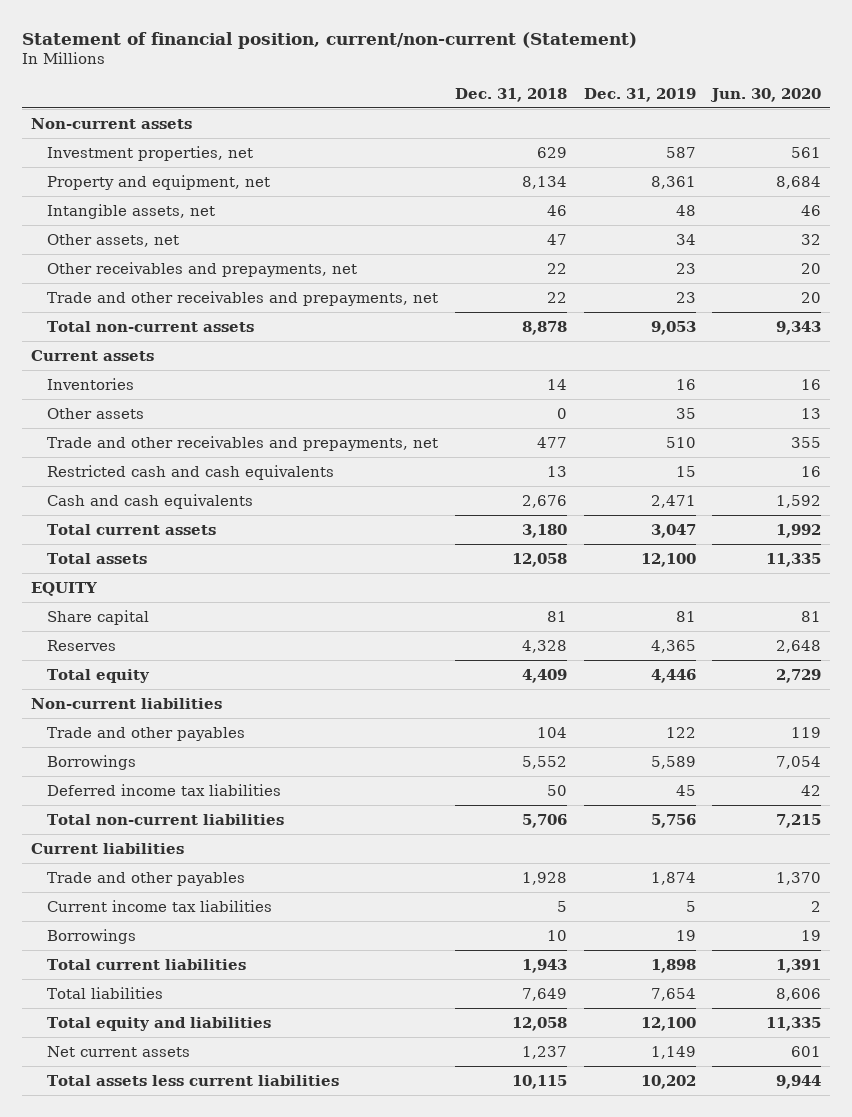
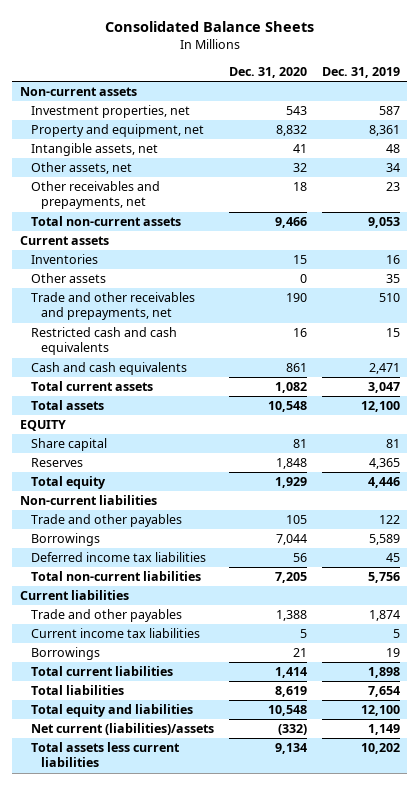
[22,31,638,49] Statement of financial position, current/non-current (Statement) -> [104,21,314,33] Consolidated Balance Sheets
[454,87,567,102] Dec. 31, 2018 -> none
[710,87,822,102] Jun. 30, 2020 -> none
none -> [228,67,307,79] Dec. 31, 2020
[47,290,439,306] Trade and other receivables and prepayments, net -> none
[47,1045,191,1057] Net current assets -> [30,723,214,736] Net current (liabilities)/assets

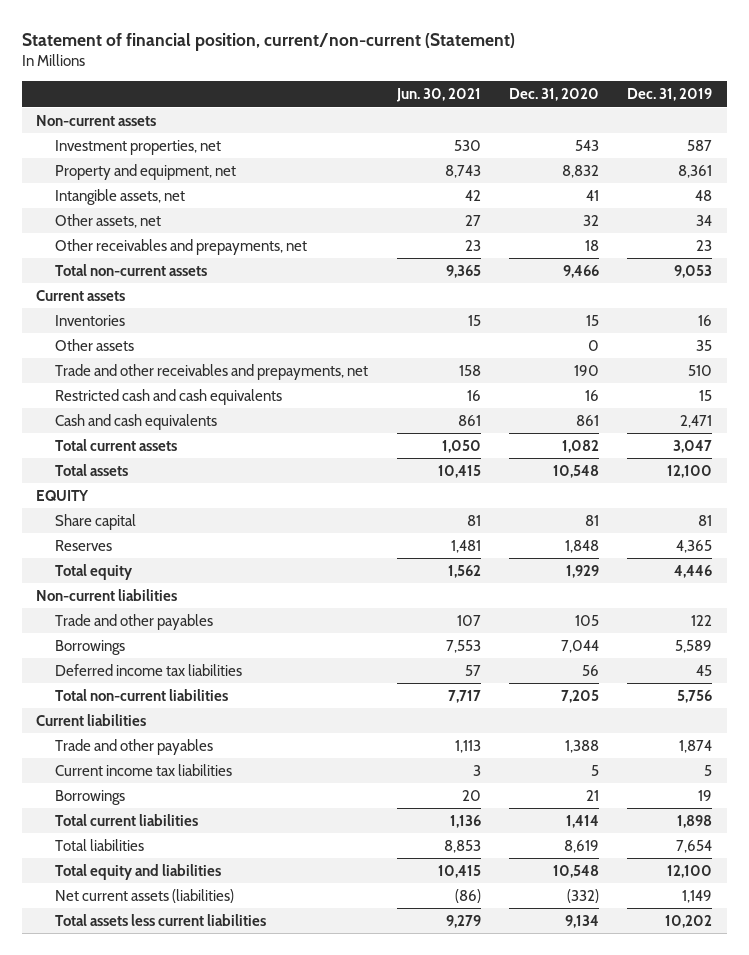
[104,21,314,33] Consolidated Balance Sheets -> [22,32,516,51] Statement of financial position, current/non-current (Statement)
none -> [395,88,481,103] Jun. 30, 2021
[30,723,214,736] Net current (liabilities)/assets -> [55,888,235,903] Net current assets (liabilities)

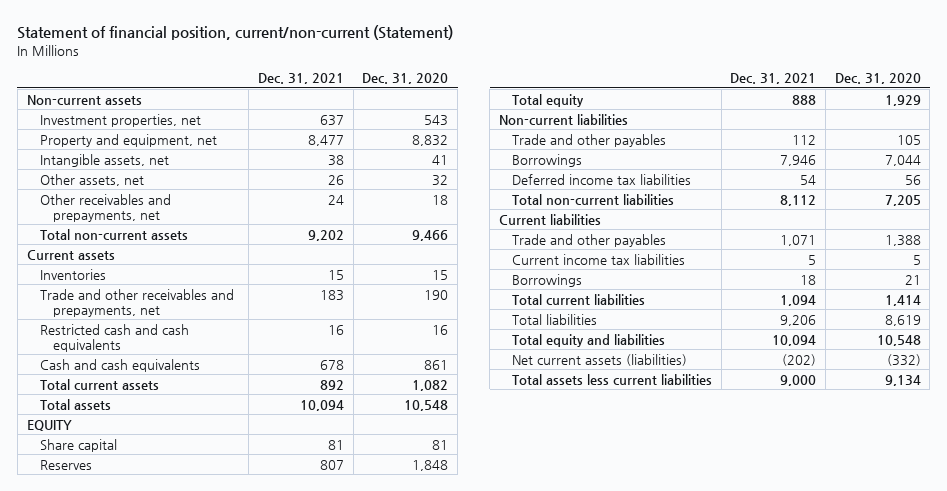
[395,88,481,103] Jun. 30, 2021 -> none
[627,88,713,102] Dec. 31, 2019 -> none
none -> [258,72,345,84] Dec. 31, 2021
[55,338,135,351] Other assets -> none

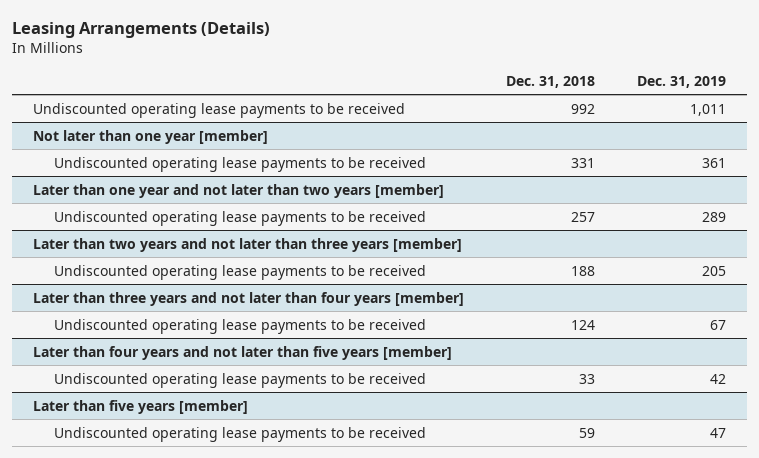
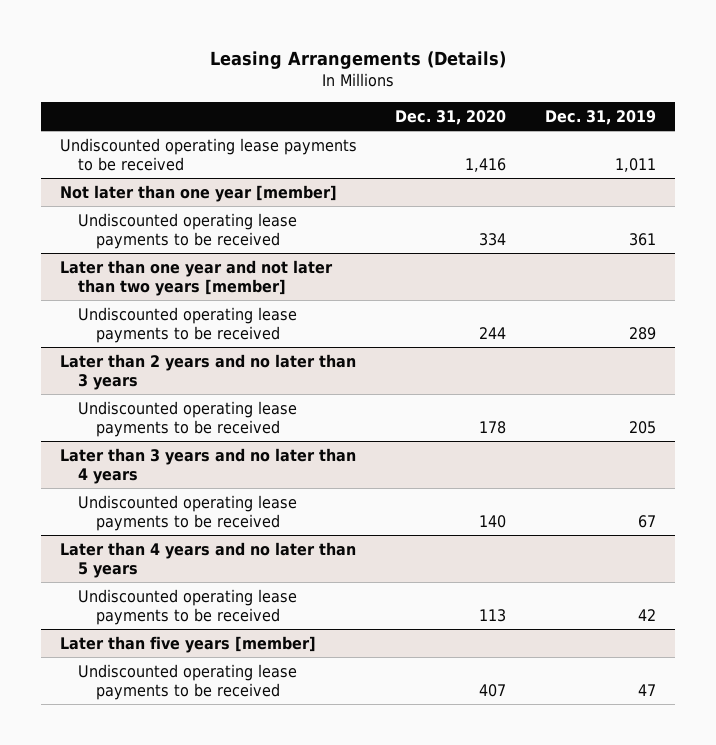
[506,75,596,88] Dec. 31, 2018 -> none
none -> [395,109,507,125] Dec. 31, 2020
[32,237,462,252] Later than two years and not later than three years [member] -> [60,353,357,390] Later than 2 years and no later than 3 years
[32,291,464,306] Later than three years and not later than four years [member] -> [60,447,357,484] Later than 3 years and no later than 4 years
[32,345,452,360] Later than four years and not later than five years [member] -> [60,541,357,578] Later than 4 years and no later than 5 years

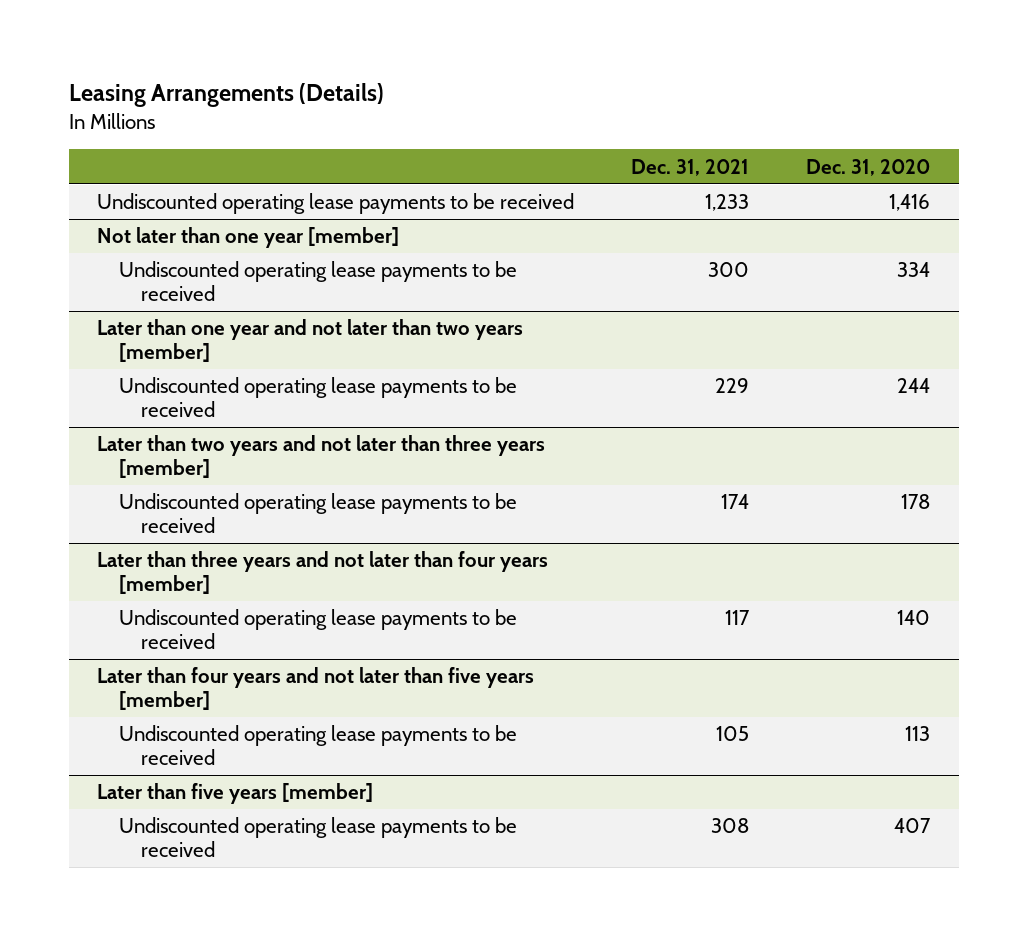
[544,109,656,125] Dec. 31, 2019 -> none
none -> [631,158,750,176] Dec. 31, 2021
[60,353,357,390] Later than 2 years and no later than 3 years -> [97,435,546,479] Later than two years and not later than three years [member]
[60,447,357,484] Later than 3 years and no later than 4 years -> [97,551,549,595] Later than three years and not later than four years [member]
[60,541,357,578] Later than 4 years and no later than 5 years -> [97,667,535,711] Later than four years and not later than five years [member]

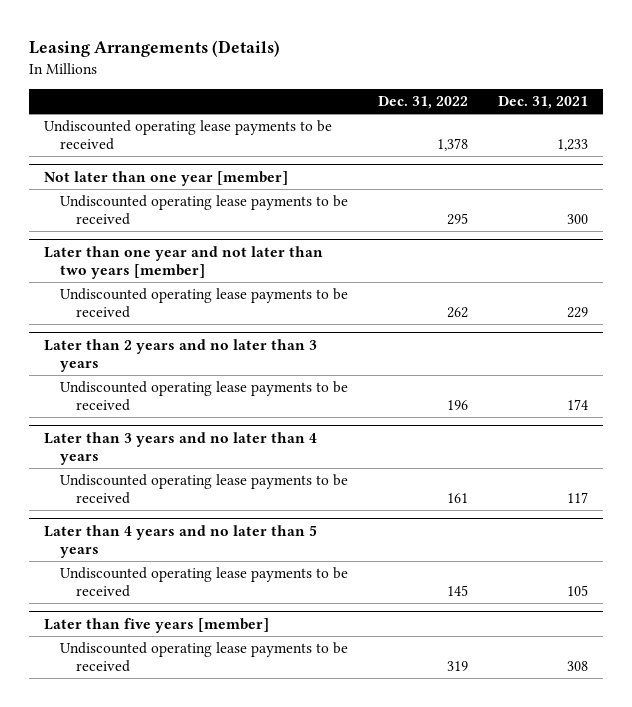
[806,158,931,176] Dec. 31, 2020 -> none
none -> [377,95,468,109] Dec. 31, 2022
[97,435,546,479] Later than two years and not later than three years [member] -> [44,338,318,372] Later than 2 years and no later than 3 years
[97,551,549,595] Later than three years and not later than four years [member] -> [44,431,318,465] Later than 3 years and no later than 4 years
[97,667,535,711] Later than four years and not later than five years [member] -> [44,524,318,558] Later than 4 years and no later than 5 years

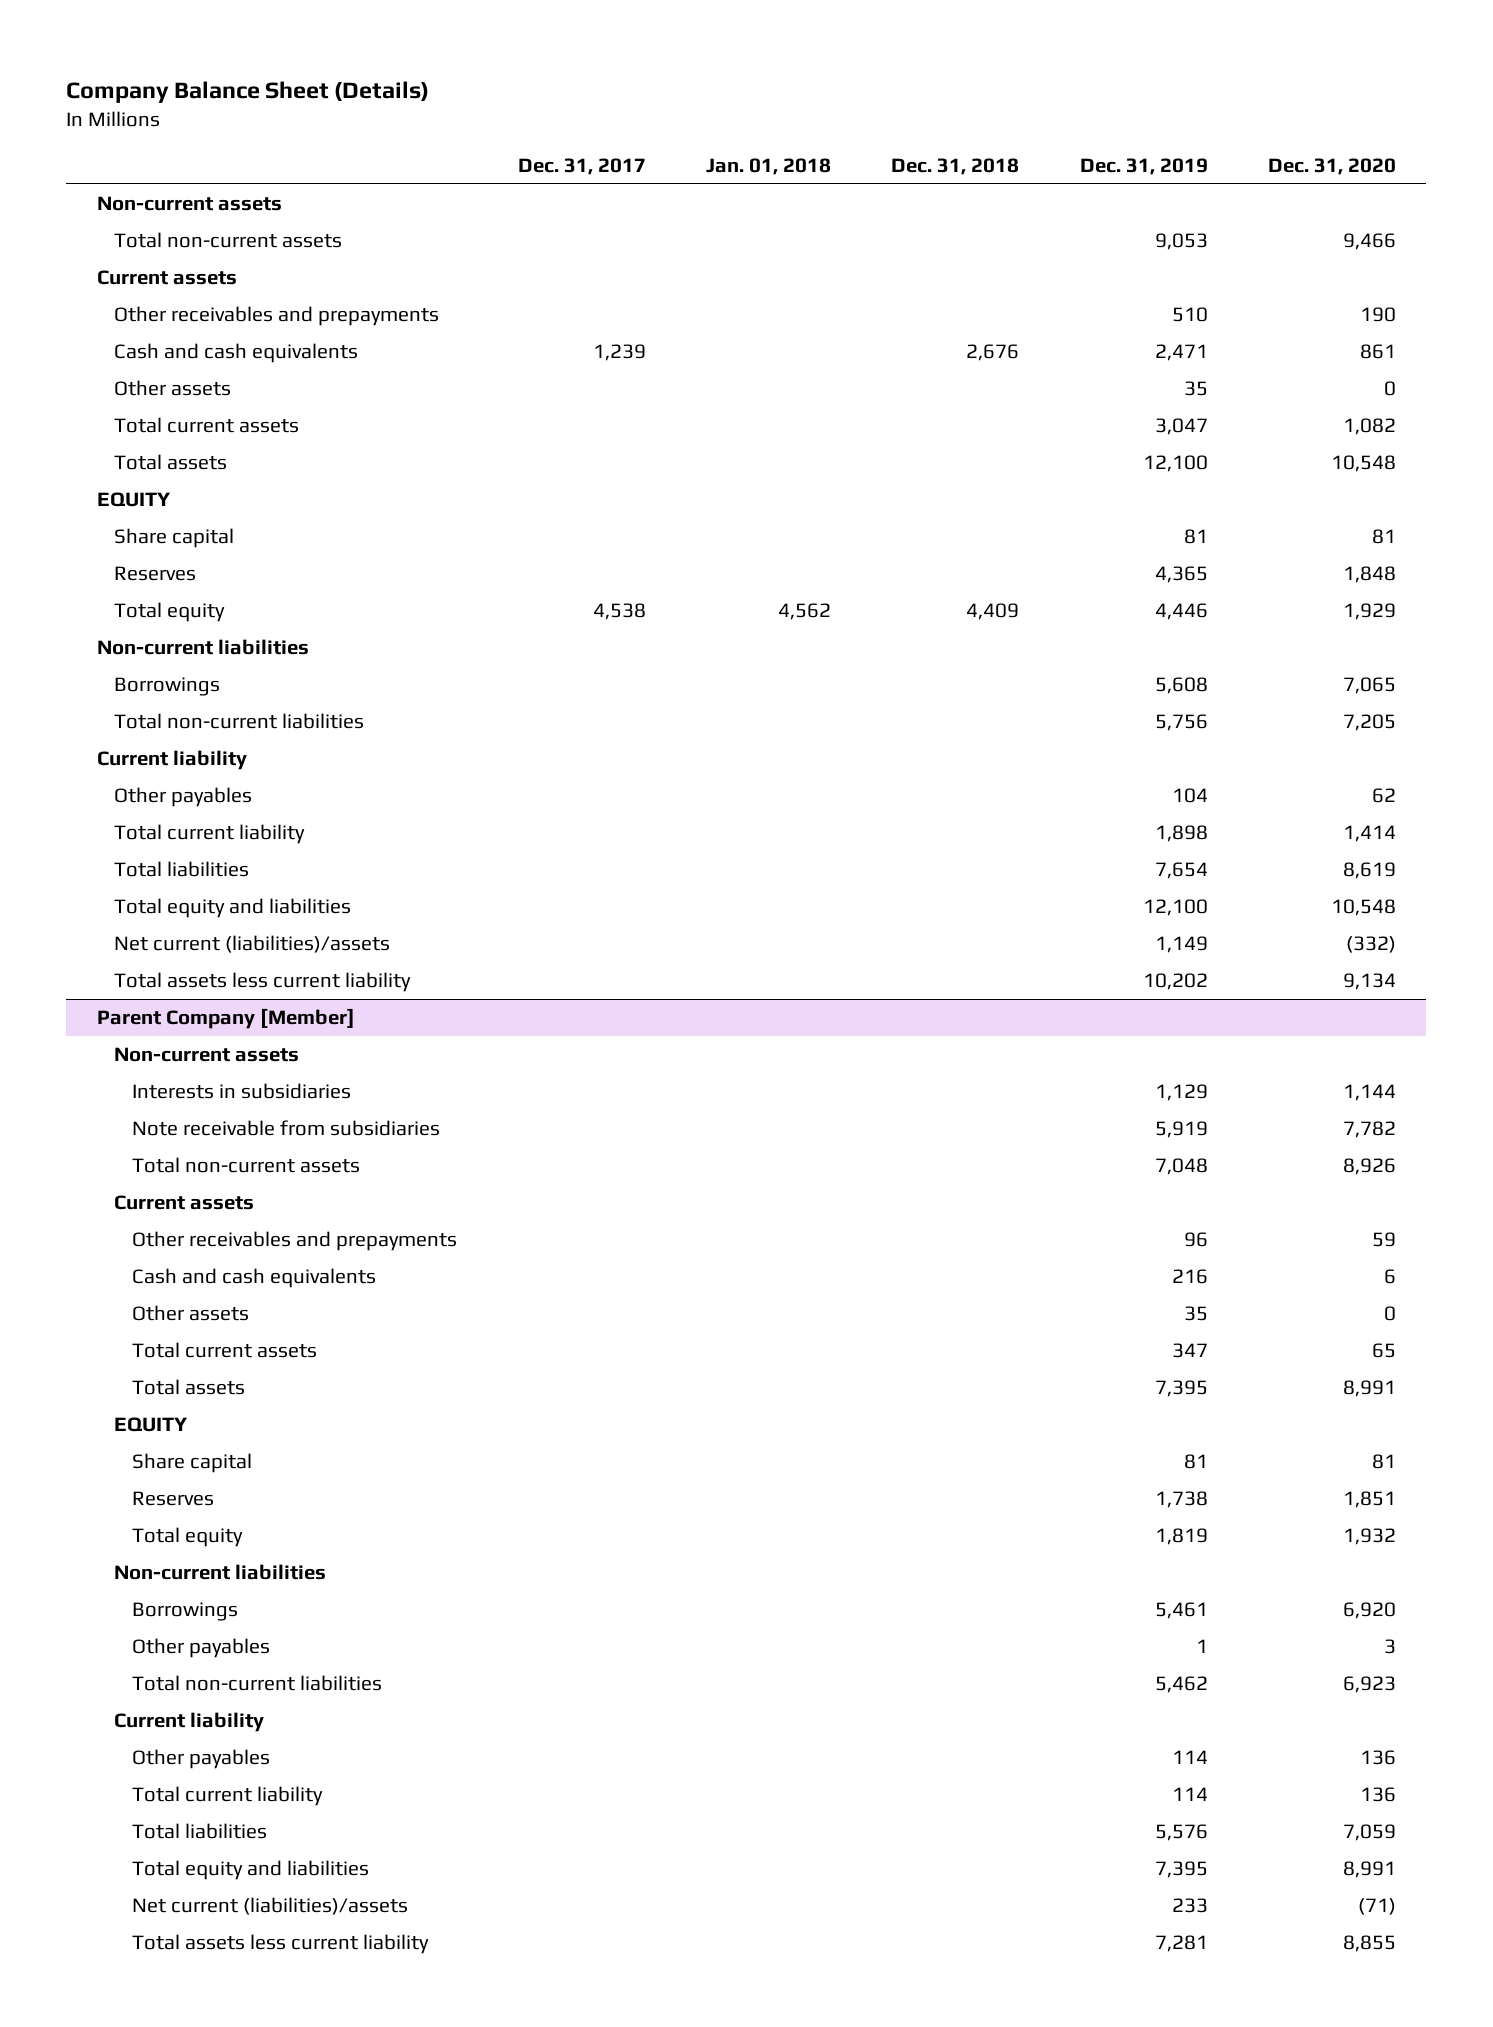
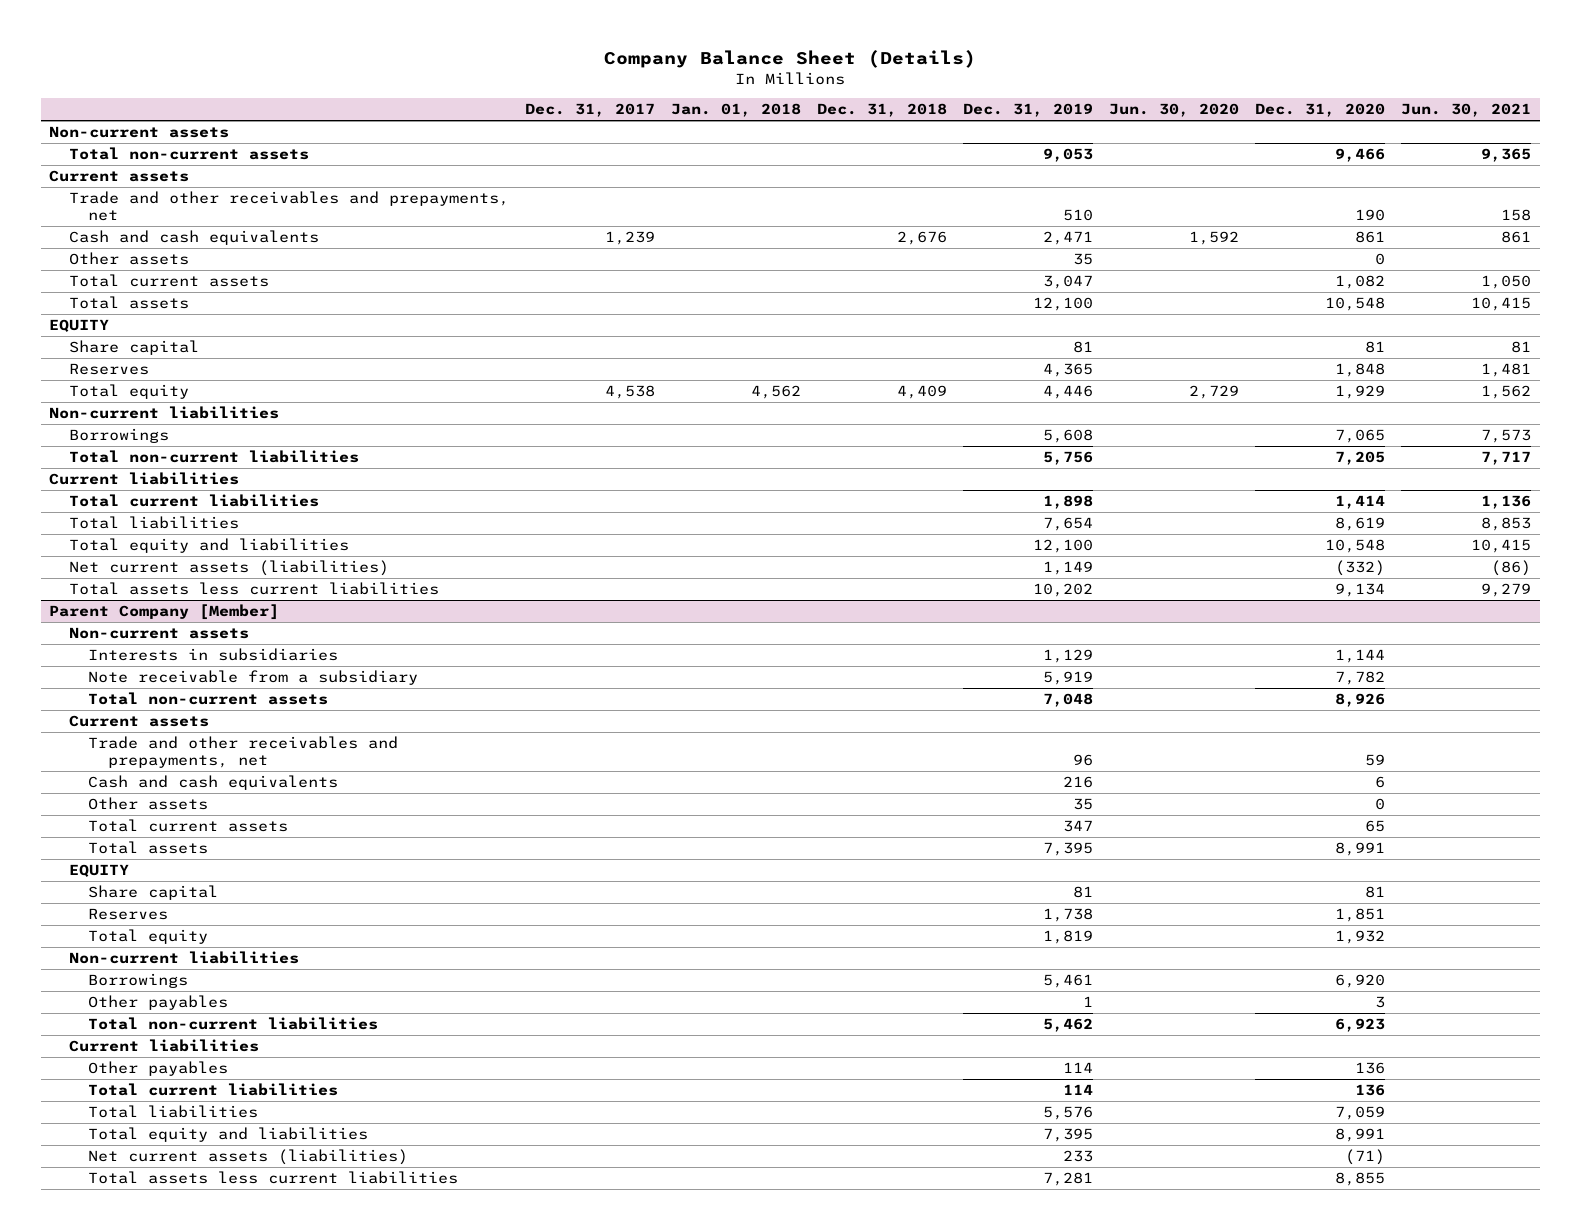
none -> [1109,103,1240,118] Jun. 30, 2020
none -> [1401,103,1532,118] Jun. 30, 2021
[114,306,440,327] Other receivables and prepayments -> [68,191,509,222] Trade and other receivables and prepayments, net
[114,787,253,808] Other payables -> none
[96,750,247,771] Current liability -> [49,472,240,486] Current liabilities
[114,824,306,845] Total current liability -> [68,494,319,508] Total current liabilities
[114,935,391,954] Net current (liabilities)/assets -> [68,560,389,577] Net current assets (liabilities)
[114,972,412,993] Total assets less current liability -> [68,582,439,596] Total assets less current liabilities
[132,1120,441,1137] Note receivable from subsidiaries -> [88,670,419,686] Note receivable from a subsidiary
[132,1231,458,1252] Other receivables and prepayments -> [88,736,399,769] Trade and other receivables and prepayments, net
[114,1712,265,1733] Current liability -> [68,1039,259,1053] Current liabilities
[132,1786,324,1807] Total current liability -> [88,1083,339,1097] Total current liabilities
[132,1897,409,1916] Net current (liabilities)/assets -> [88,1149,409,1166] Net current assets (liabilities)
[132,1934,430,1955] Total assets less current liability -> [88,1171,459,1185] Total assets less current liabilities

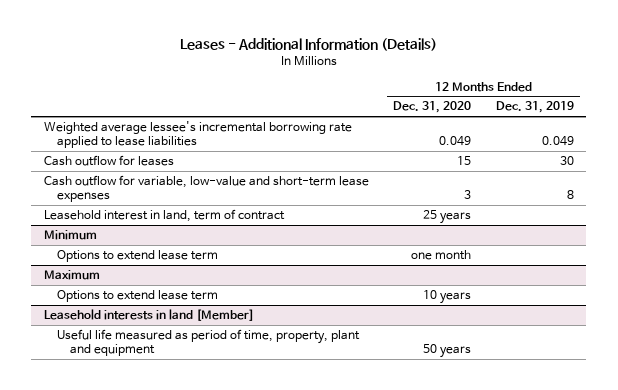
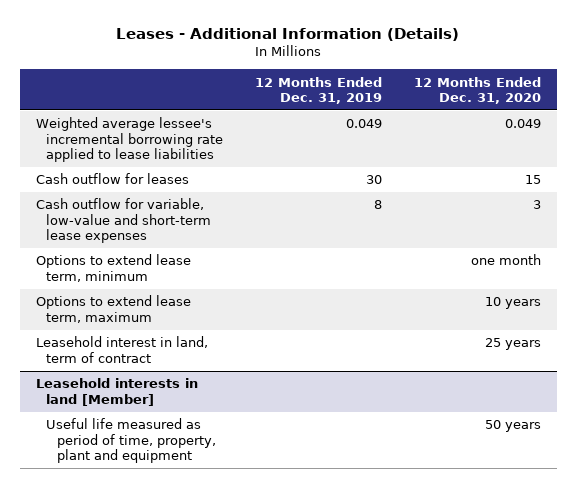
none -> [35,254,191,282] Options to extend lease term, minimum
none -> [35,295,191,323] Options to extend lease term, maximum
[43,230,97,241] Minimum -> none
[56,250,218,263] Options to extend lease term -> none
[43,270,100,281] Maximum -> none
[56,290,218,303] Options to extend lease term -> none

